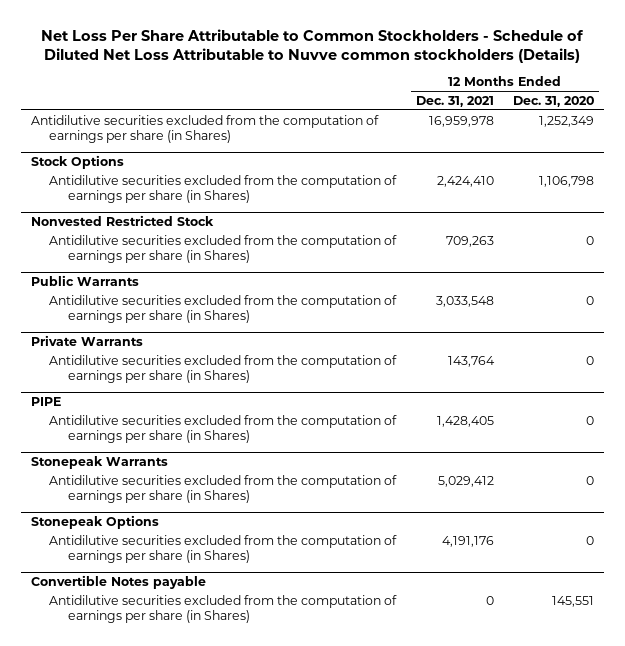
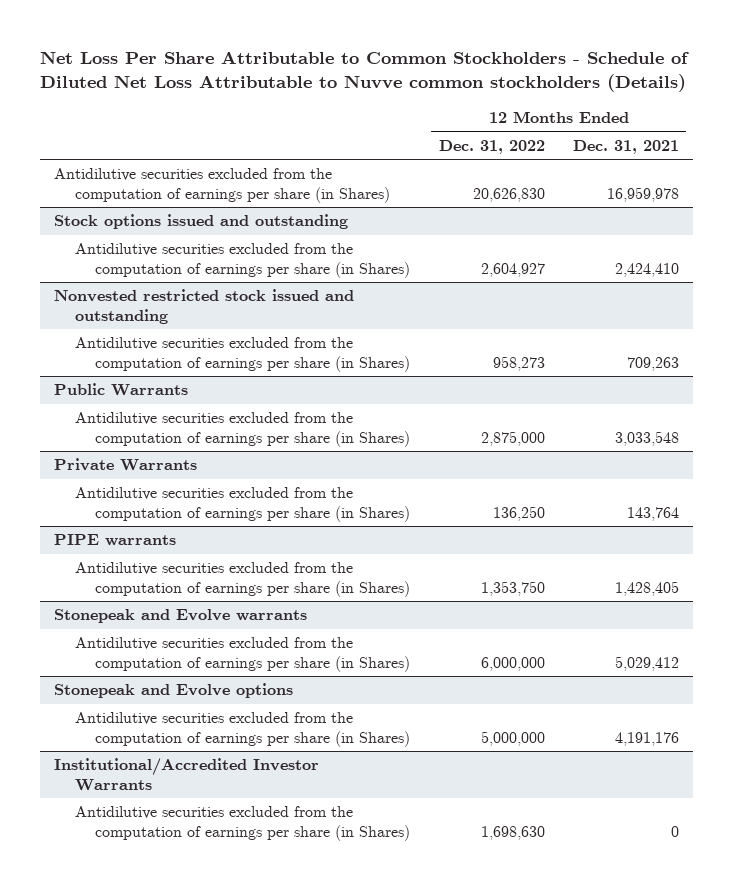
[513,95,595,107] Dec. 31, 2020 -> none
none -> [438,139,545,154] Dec. 31, 2022
[30,155,124,170] Stock Options -> [54,214,349,230] Stock options issued and outstanding
[30,215,214,227] Nonvested Restricted Stock -> [54,289,355,324] Nonvested restricted stock issued and outstanding
[30,397,61,407] PIPE -> [54,534,177,547] PIPE warrants
[30,456,168,470] Stonepeak Warrants -> [54,609,308,624] Stonepeak and Evolve warrants
[30,515,159,530] Stonepeak Options -> [54,683,294,699] Stonepeak and Evolve options
[30,575,206,590] Convertible Notes payable -> none
none -> [54,758,320,791] Institutional/Accredited Investor Warrants

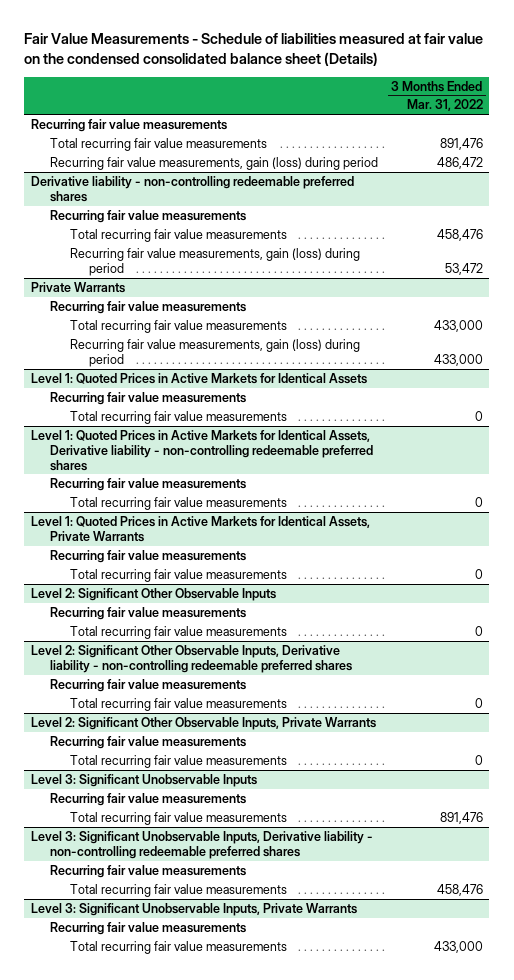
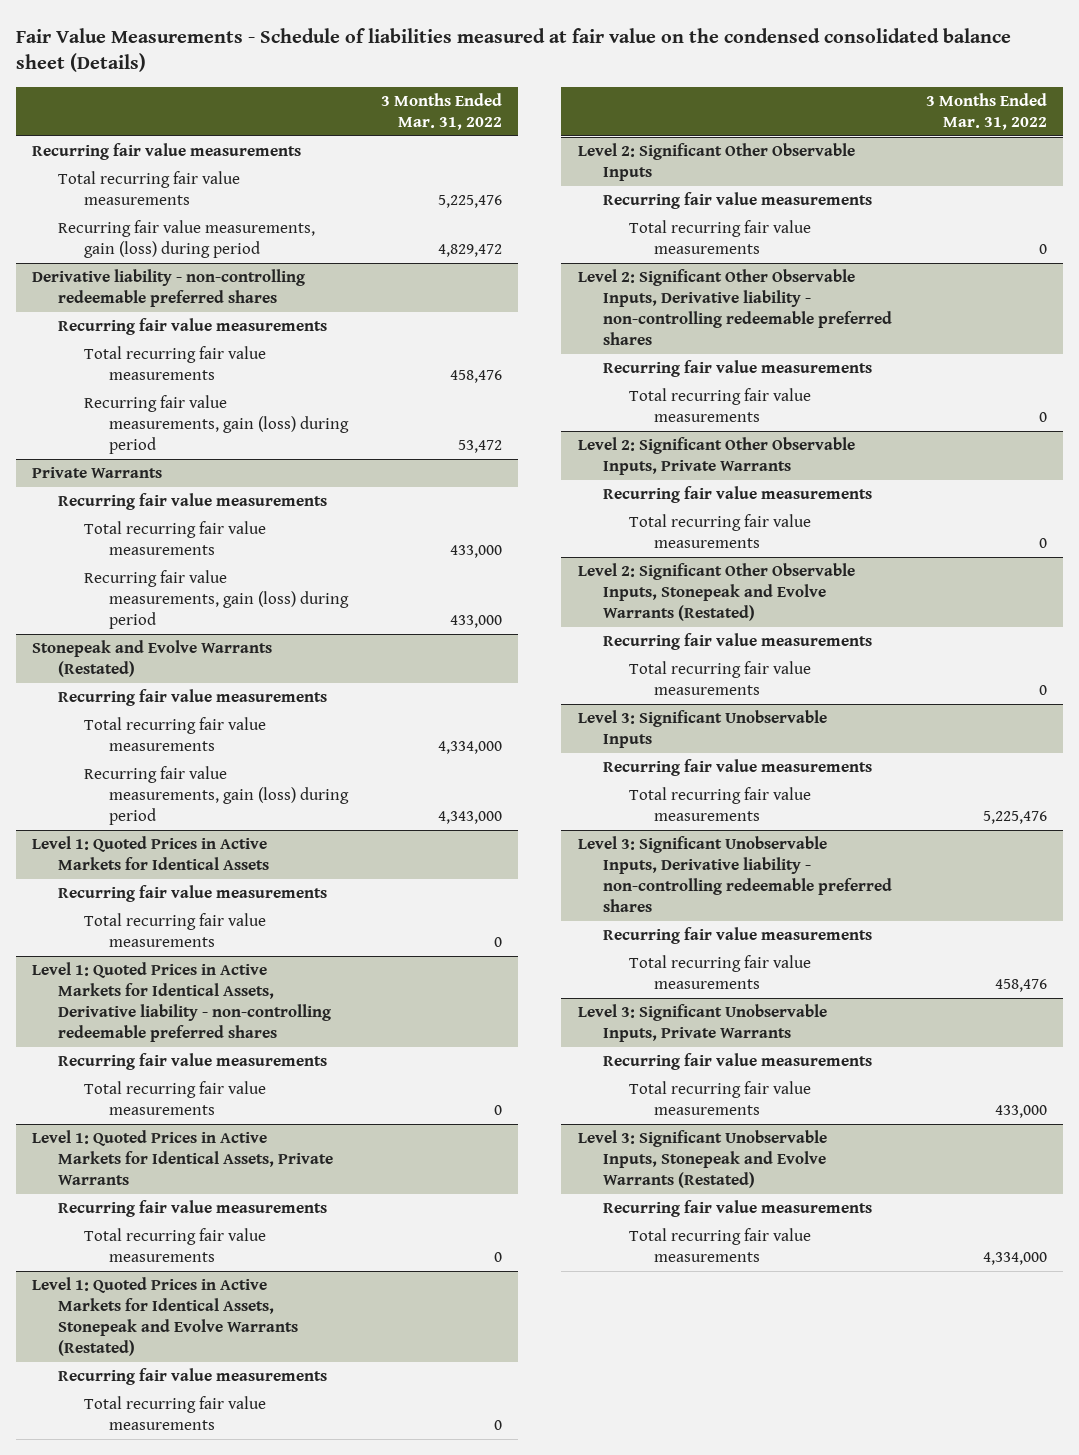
[439,138,483,151] 891,476 -> [437,195,502,209] 5,225,476
[436,157,483,170] 486,472 -> [437,244,502,258] 4,829,472
none -> [32,640,273,678] Stonepeak and Evolve Warrants (Restated)
none -> [57,689,327,707] Recurring fair value measurements
none -> [83,717,266,752] Total recurring fair value measurements
none -> [83,766,350,826] Recurring fair value measurements, gain (loss) during period
none -> [32,1277,298,1356] Level 1: Quoted Prices in Active Markets for Identical Assets, Stonepeak and Evolve Warrants (Restated)
none -> [57,1368,327,1386] Recurring fair value measurements
none -> [83,1396,266,1431] Total recurring fair value measurements
none -> [577,563,855,622] Level 2: Significant Other Observable Inputs, Stonepeak and Evolve Warrants (Restated)
none -> [603,633,873,651] Recurring fair value measurements
none -> [628,661,811,696] Total recurring fair value measurements
[439,812,483,825] 891,476 -> [983,811,1048,825] 5,225,476
none -> [577,1130,827,1189] Level 3: Significant Unobservable Inputs, Stonepeak and Evolve Warrants (Restated)
none -> [603,1200,873,1218] Recurring fair value measurements
none -> [628,1228,811,1263] Total recurring fair value measurements

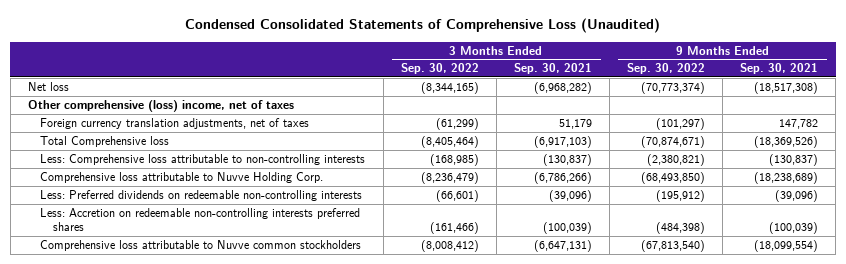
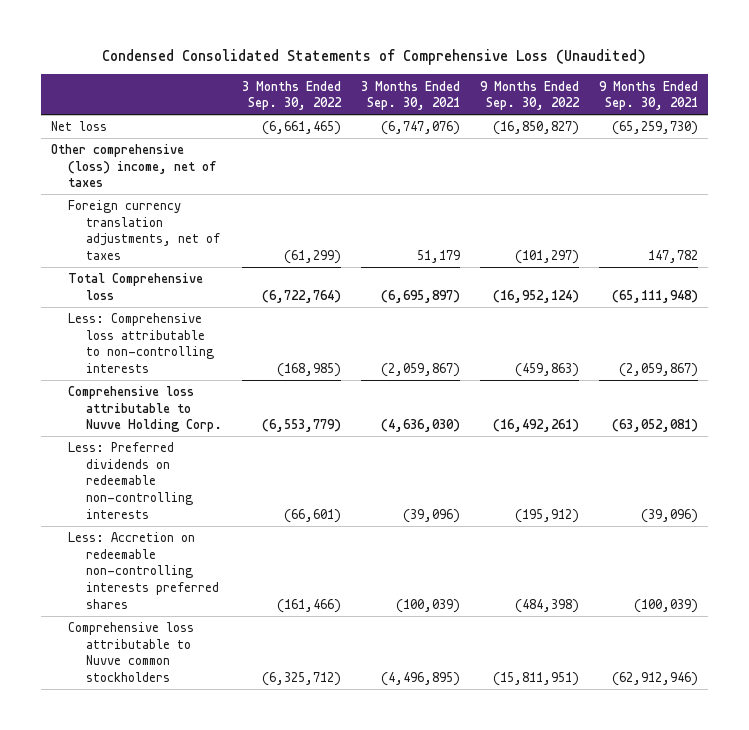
[420,82,479,95] (8,344,165) -> [262,121,342,136] (6,661,465)
[533,82,592,95] (6,968,282) -> [381,121,461,136] (6,747,076)
[641,82,706,95] (70,773,374) -> [492,121,579,136] (16,850,827)
[754,82,819,95] (18,517,308) -> [611,121,698,136] (65,259,730)
[420,136,479,149] (8,405,464) -> [262,289,342,303] (6,722,764)
[533,136,592,149] (6,917,103) -> [381,289,461,303] (6,695,897)
[641,136,706,149] (70,874,671) -> [492,289,579,303] (16,952,124)
[754,136,819,149] (18,369,526) -> [611,289,698,303] (65,111,948)
[542,154,592,167] (130,837) -> [381,363,461,378] (2,059,867)
[647,154,706,167] (2,380,821) -> [514,363,579,378] (459,863)
[769,154,819,167] (130,837) -> [618,363,698,378] (2,059,867)
[420,172,479,185] (8,236,479) -> [262,419,342,433] (6,553,779)
[533,172,592,185] (6,786,266) -> [381,419,461,433] (4,636,030)
[641,172,706,185] (68,493,850) -> [492,419,579,433] (16,492,261)
[754,172,819,185] (18,238,689) -> [611,419,698,433] (63,052,081)
[420,240,479,253] (8,008,412) -> [262,672,342,687] (6,325,712)
[533,240,592,253] (6,647,131) -> [381,672,461,687] (4,496,895)
[641,240,706,253] (67,813,540) -> [492,672,579,687] (15,811,951)
[754,240,819,253] (18,099,554) -> [611,672,698,687] (62,912,946)

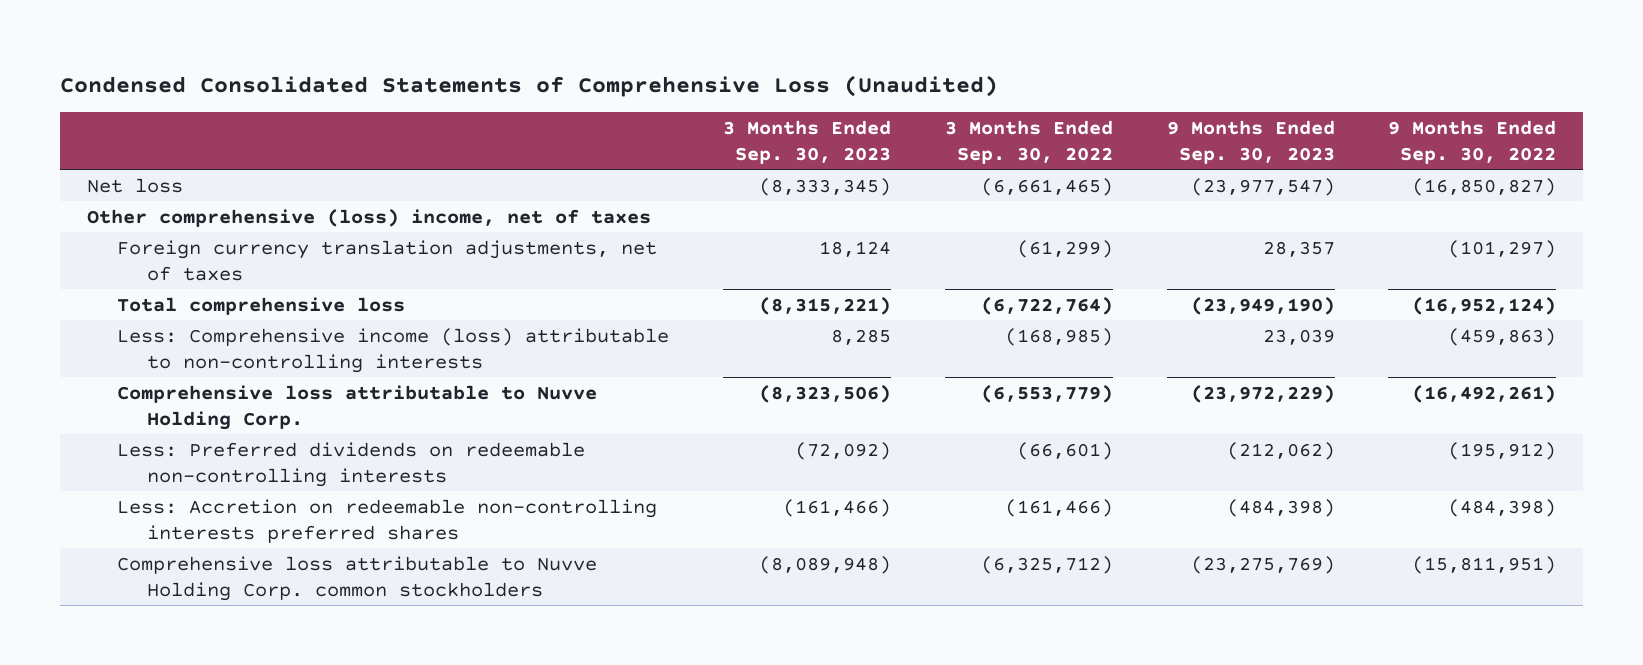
[361,80,461,111] 3 Months Ended Sep. 30, 2021 -> none
[598,80,698,111] 9 Months Ended Sep. 30, 2021 -> none
none -> [722,119,891,164] 3 Months Ended Sep. 30, 2023
none -> [1166,119,1335,164] 9 Months Ended Sep. 30, 2023
[68,273,204,300] Total Comprehensive loss -> [117,296,406,315] Total comprehensive loss
[68,313,215,374] Less: Comprehensive loss attributable to non-controlling interests -> [117,327,670,373] Less: Comprehensive income (loss) attributable to non-controlling interests
[68,622,195,683] Comprehensive loss attributable to Nuvve common stockholders -> [117,555,598,601] Comprehensive loss attributable to Nuvve Holding Corp. common stockholders

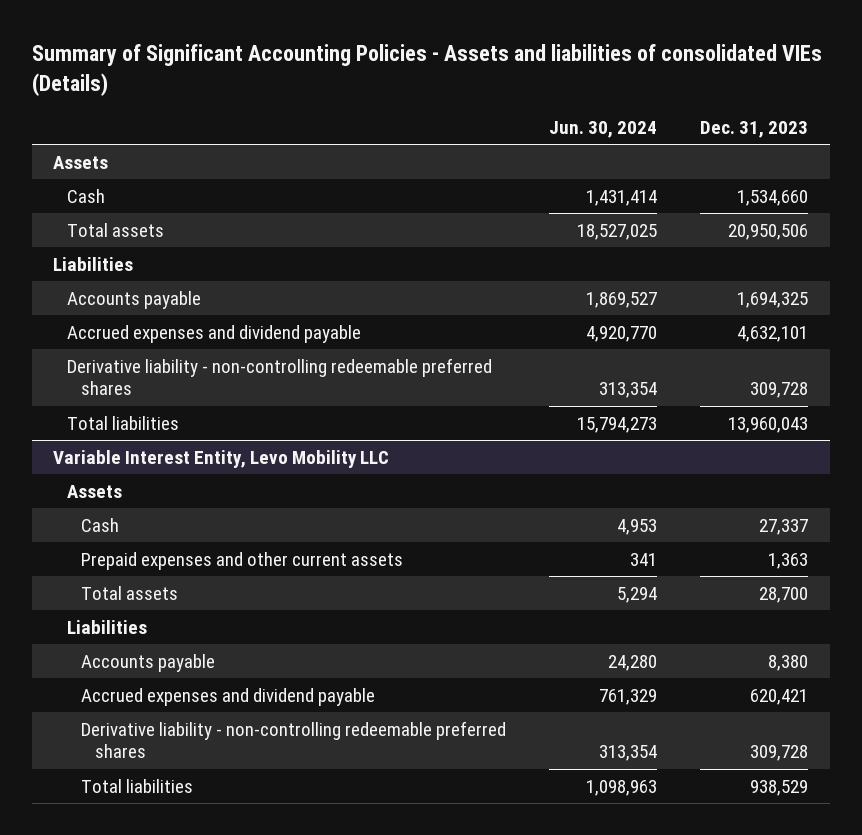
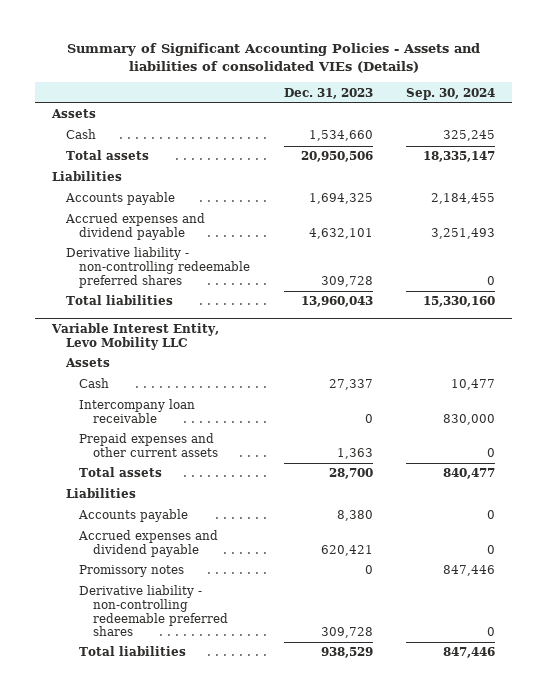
[549,120,658,138] Jun. 30, 2024 -> none
none -> [406,87,496,100] Sep. 30, 2024
none -> [79,399,196,424] Intercompany loan receivable
none -> [79,565,185,578] Promissory notes

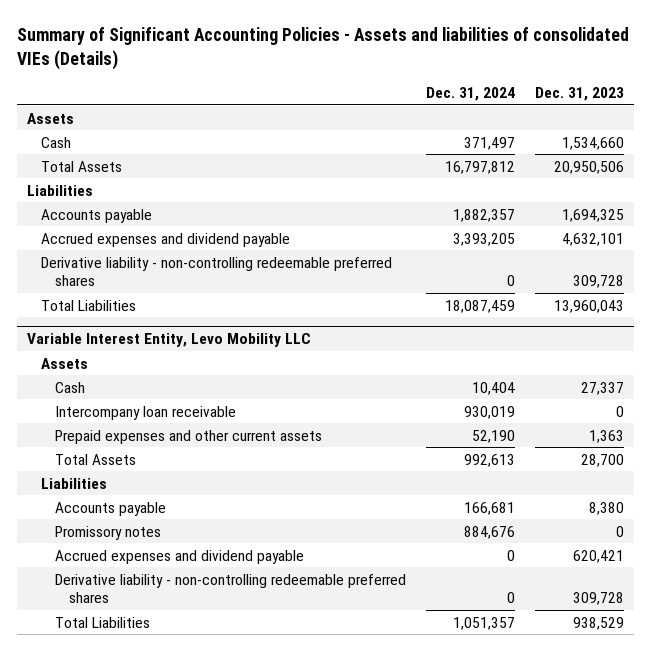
[406,87,496,100] Sep. 30, 2024 -> none
none -> [426,86,516,101] Dec. 31, 2024
[65,150,149,161] Total assets -> [41,160,123,172] Total Assets
[65,295,173,306] Total liabilities -> [41,299,137,311] Total Liabilities
[79,467,163,478] Total assets -> [55,453,137,465] Total Assets
[78,530,219,558] Accrued expenses and dividend payable -> [55,549,305,564] Accrued expenses and dividend payable
[79,646,187,657] Total liabilities -> [55,616,151,628] Total Liabilities

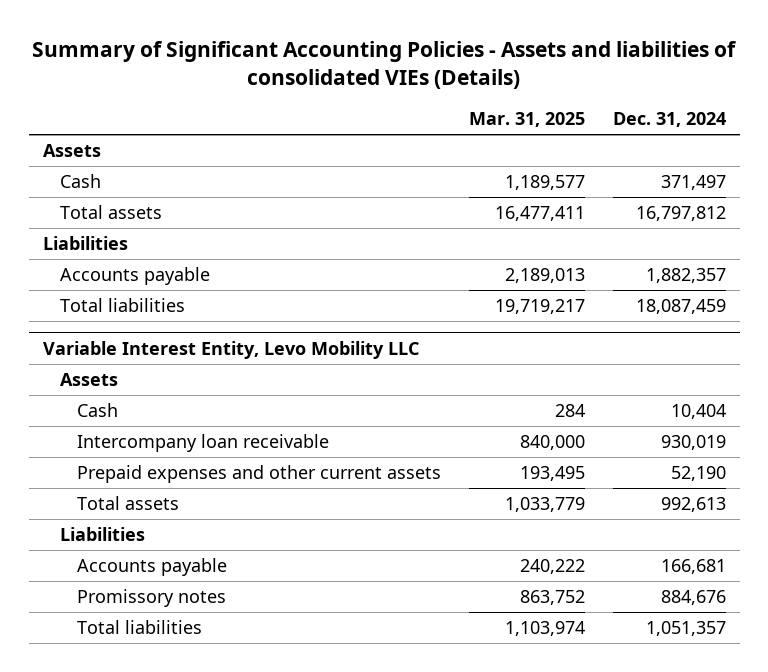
[535,86,625,101] Dec. 31, 2023 -> none
none -> [468,112,585,128] Mar. 31, 2025
[41,160,123,172] Total Assets -> [59,205,162,220] Total assets
[41,232,291,247] Accrued expenses and dividend payable -> none
[41,256,393,287] Derivative liability - non-controlling redeemable preferred shares -> none
[41,299,137,311] Total Liabilities -> [59,298,185,313] Total liabilities
[55,453,137,465] Total Assets -> [76,496,179,511] Total assets
[55,549,305,564] Accrued expenses and dividend payable -> none
[55,573,407,604] Derivative liability - non-controlling redeemable preferred shares -> none
[55,616,151,628] Total Liabilities -> [76,620,202,635] Total liabilities

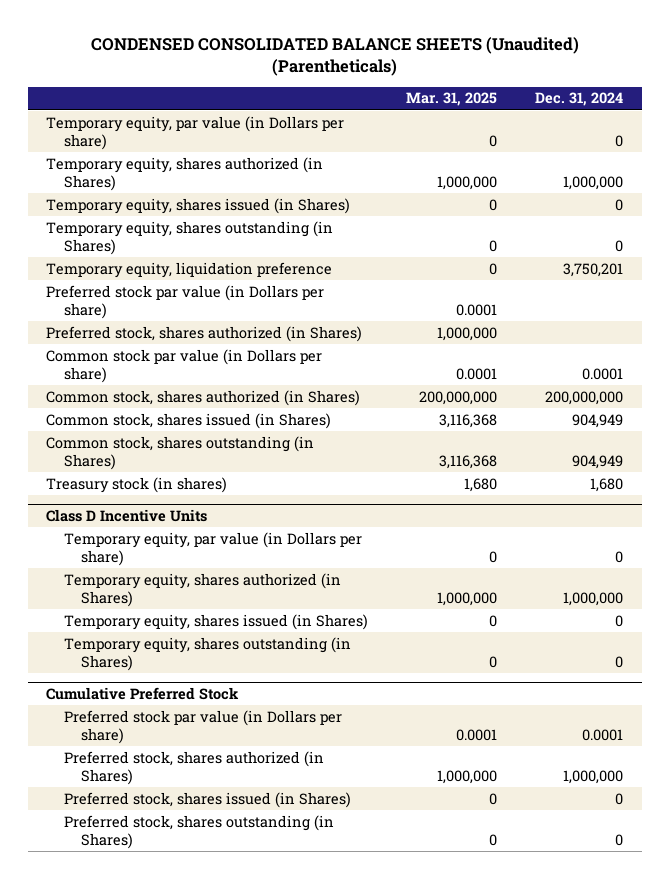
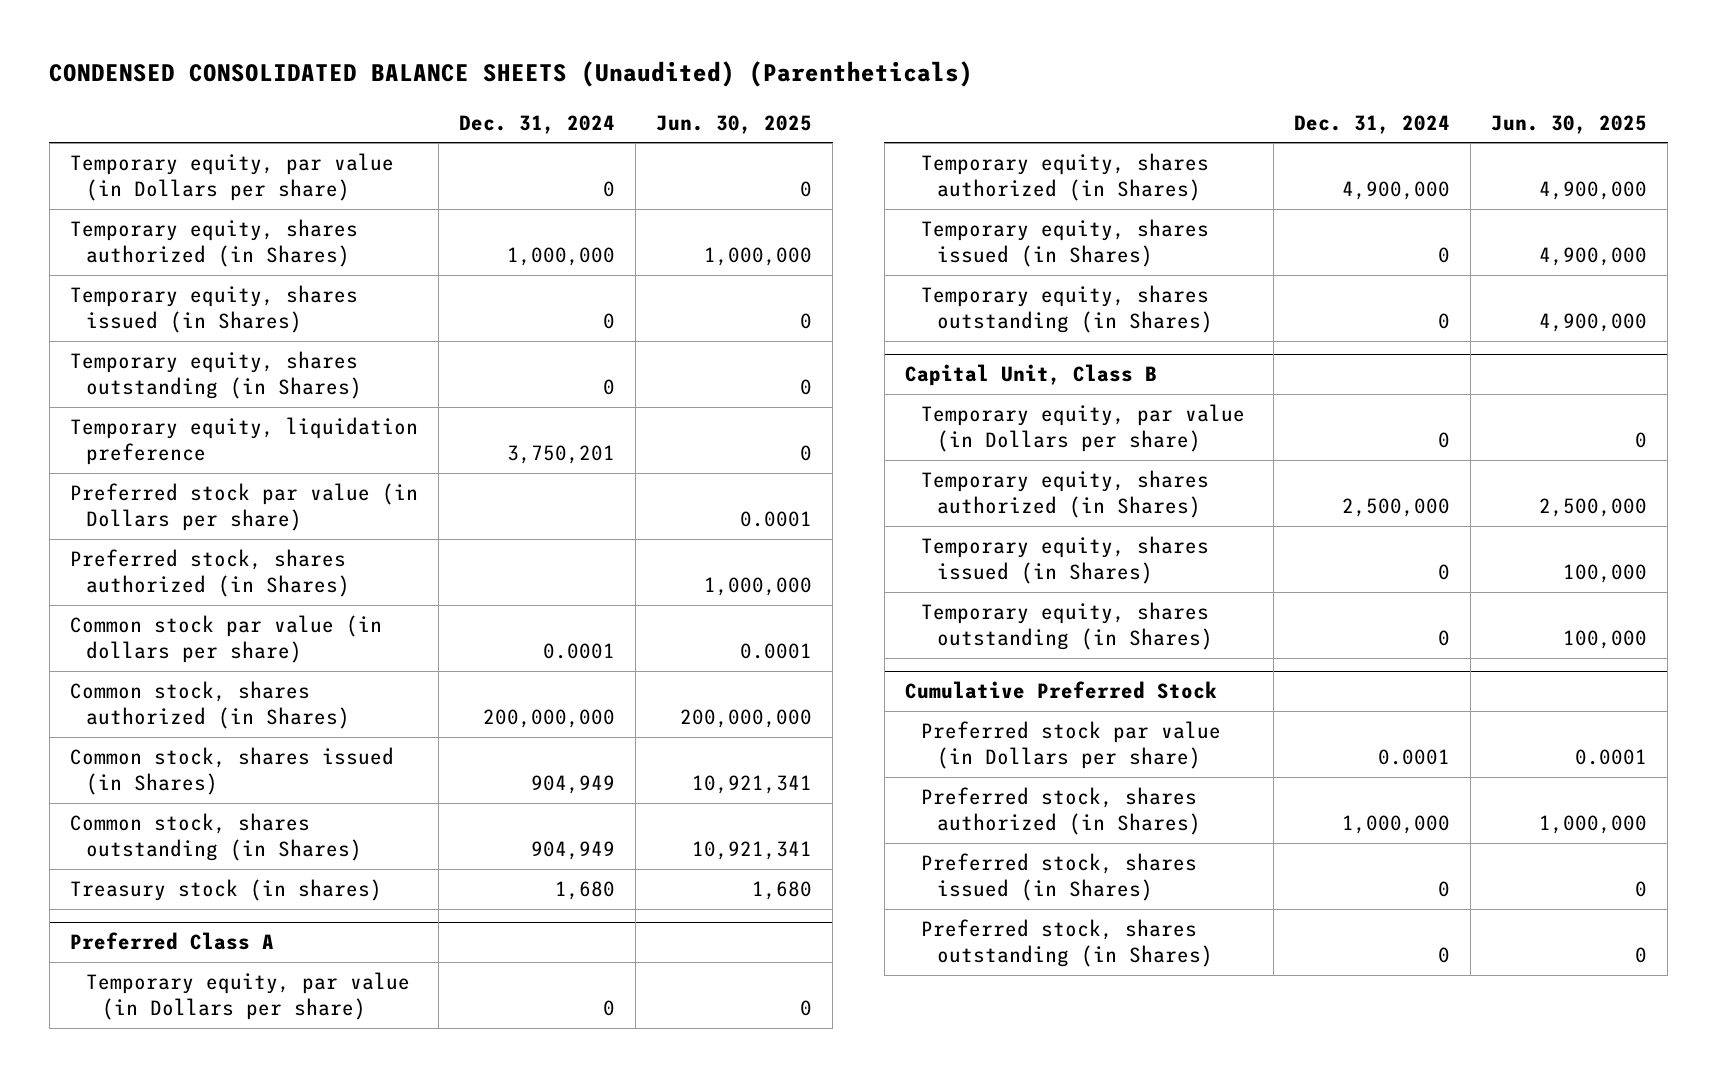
[405,92,497,107] Mar. 31, 2025 -> none
none -> [655,114,812,134] Jun. 30, 2025
[46,348,323,383] Common stock par value (in Dollars per share) -> [69,615,382,664] Common stock par value (in dollars per share)
[46,508,208,522] Class D Incentive Units -> none
none -> [69,932,274,951] Preferred Class A
[562,591,623,606] 1,000,000 -> [1341,181,1450,201] 4,900,000
none -> [904,364,1157,387] Capital Unit, Class B
none -> [921,404,1246,453] Temporary equity, par value (in Dollars per share)
none -> [921,470,1210,519] Temporary equity, shares authorized (in Shares)
none -> [921,536,1210,585] Temporary equity, shares issued (in Shares)
none -> [921,602,1214,651] Temporary equity, shares outstanding (in Shares)

